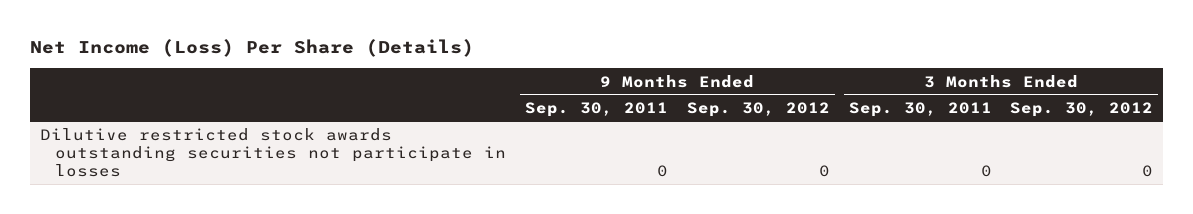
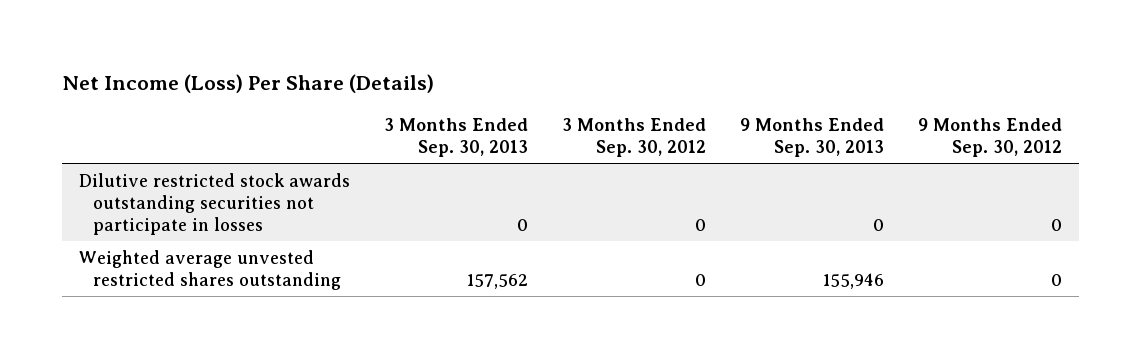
[525,102,669,118] Sep. 30, 2011 -> none
[848,102,992,118] Sep. 30, 2011 -> none
none -> [383,117,528,157] 3 Months Ended Sep. 30, 2013
none -> [739,117,884,157] 9 Months Ended Sep. 30, 2013
none -> [78,249,342,290] Weighted average unvested restricted shares outstanding

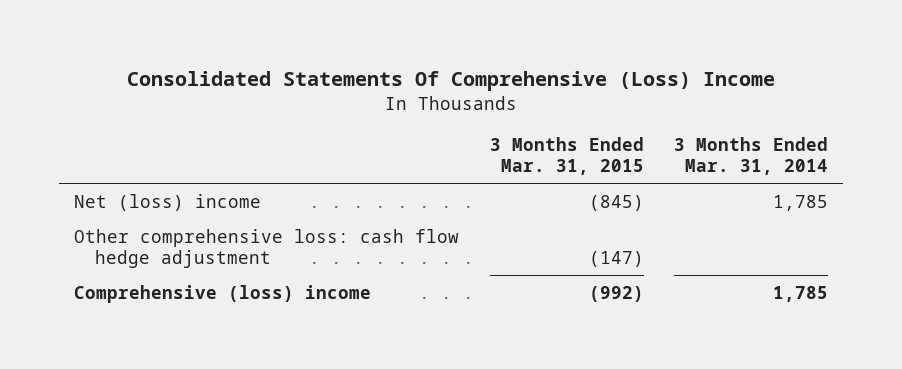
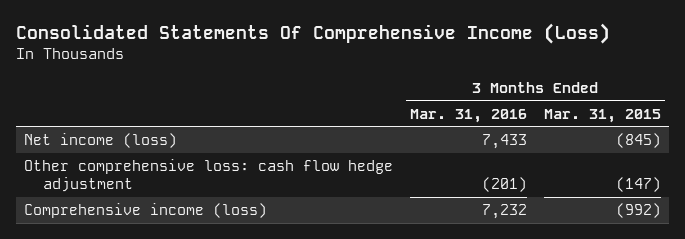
[127,71,776,92] Consolidated Statements Of Comprehensive (Loss) Income -> [15,23,610,45] Consolidated Statements Of Comprehensive Income (Loss)
[673,136,828,176] 3 Months Ended Mar. 31, 2014 -> none
none -> [409,108,527,123] Mar. 31, 2016
[74,193,262,211] Net (loss) income -> [24,133,178,149] Net income (loss)
[74,284,372,303] Comprehensive (loss) income -> [24,203,268,219] Comprehensive income (loss)

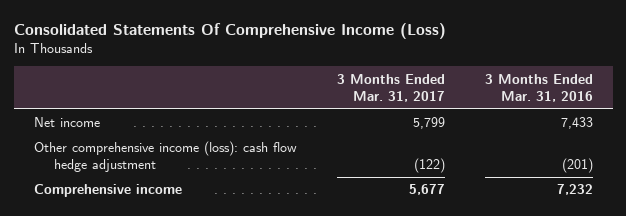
[543,108,661,123] Mar. 31, 2015 -> none
none -> [336,73,445,102] 3 Months Ended Mar. 31, 2017
[24,133,178,149] Net income (loss) -> [33,117,100,128] Net income
[24,159,394,192] Other comprehensive loss: cash flow hedge adjustment -> [33,141,297,173] Other comprehensive income (loss): cash flow hedge adjustment
[24,203,268,219] Comprehensive income (loss) -> [33,184,182,198] Comprehensive income

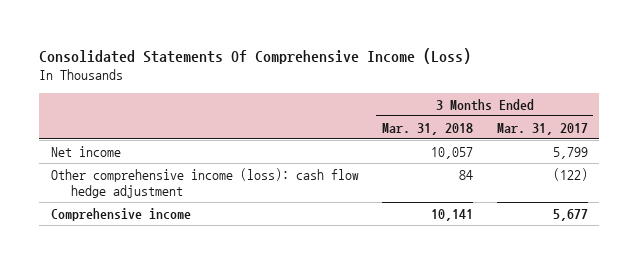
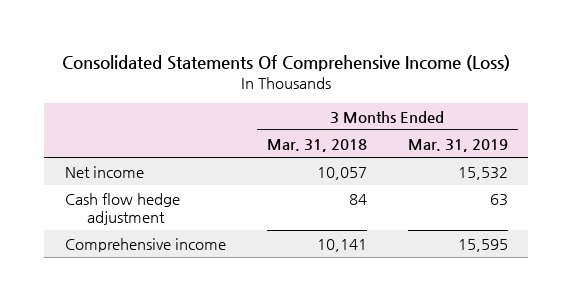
[496,122,588,135] Mar. 31, 2017 -> none
none -> [407,138,508,152] Mar. 31, 2019
[50,167,359,198] Other comprehensive income (loss): cash flow hedge adjustment -> [64,192,180,225] Cash flow hedge adjustment

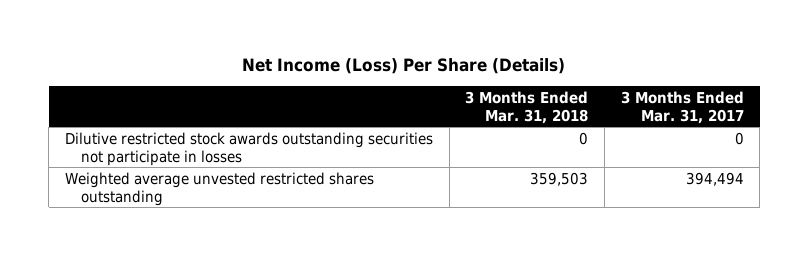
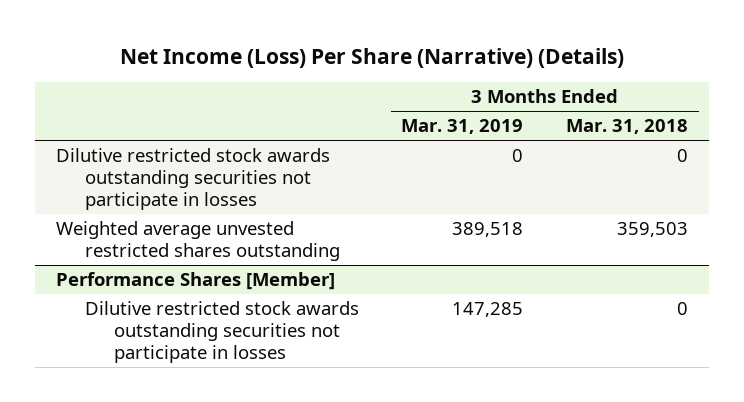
[242,58,566,75] Net Income (Loss) Per Share (Details) -> [120,47,625,68] Net Income (Loss) Per Share (Narrative) (Details)
[620,90,744,124] 3 Months Ended Mar. 31, 2017 -> none
none -> [401,119,524,135] Mar. 31, 2019
none -> [56,272,336,291] Performance Shares [Member]
none -> [84,301,359,363] Dilutive restricted stock awards outstanding securities not participate in losses

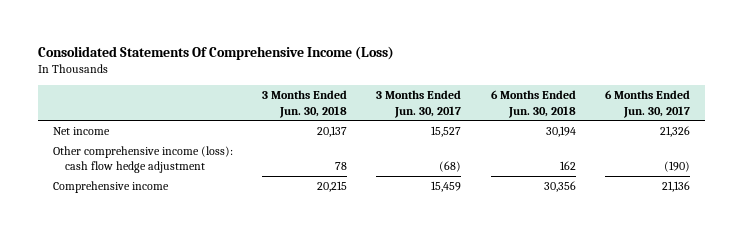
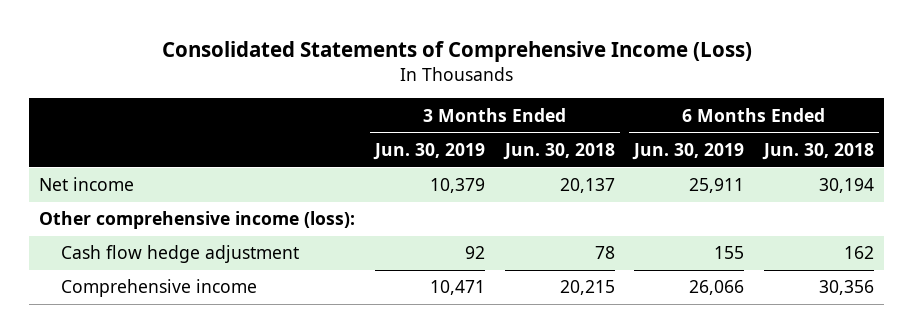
[38,46,395,61] Consolidated Statements Of Comprehensive Income (Loss) -> [161,40,752,62] Consolidated Statements of Comprehensive Income (Loss)
[376,90,462,118] 3 Months Ended Jun. 30, 2017 -> none
[605,90,691,118] 6 Months Ended Jun. 30, 2017 -> none
none -> [372,143,485,161] Jun. 30, 2019
none -> [632,143,745,161] Jun. 30, 2019
none -> [39,211,356,230] Other comprehensive income (loss):
[52,145,233,174] Other comprehensive income (loss): cash flow hedge adjustment -> [60,245,299,264] Cash flow hedge adjustment

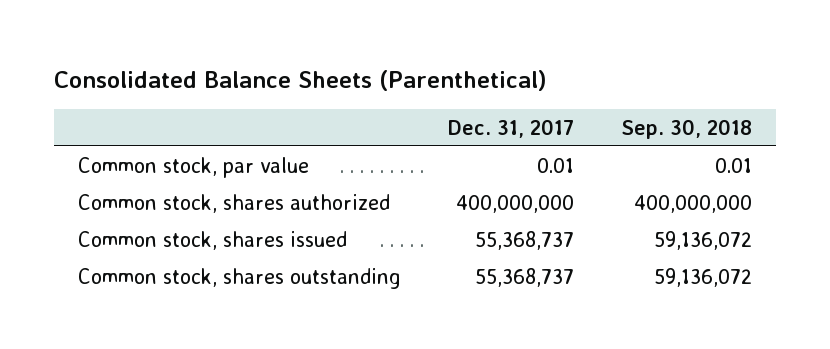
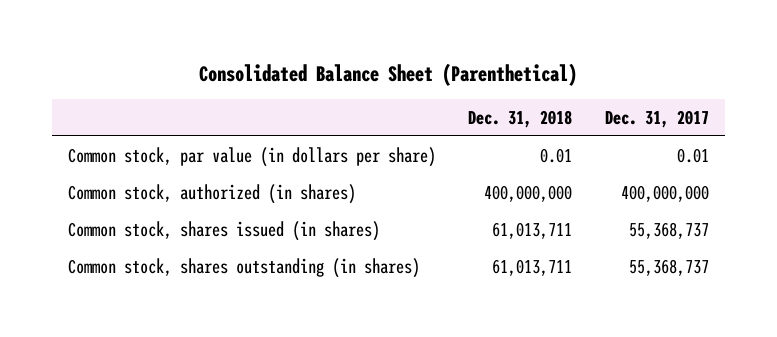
[54,69,548,91] Consolidated Balance Sheets (Parenthetical) -> [199,62,578,86] Consolidated Balance Sheet (Parenthetical)
[621,118,753,139] Sep. 30, 2018 -> none
none -> [468,109,573,128] Dec. 31, 2018
[77,156,309,178] Common stock, par value -> [68,146,437,167] Common stock, par value (in dollars per share)
[77,193,390,213] Common stock, shares authorized -> [68,183,357,204] Common stock, authorized (in shares)
[77,230,347,250] Common stock, shares issued -> [68,220,381,241] Common stock, shares issued (in shares)
[77,267,401,289] Common stock, shares outstanding -> [68,257,421,278] Common stock, shares outstanding (in shares)

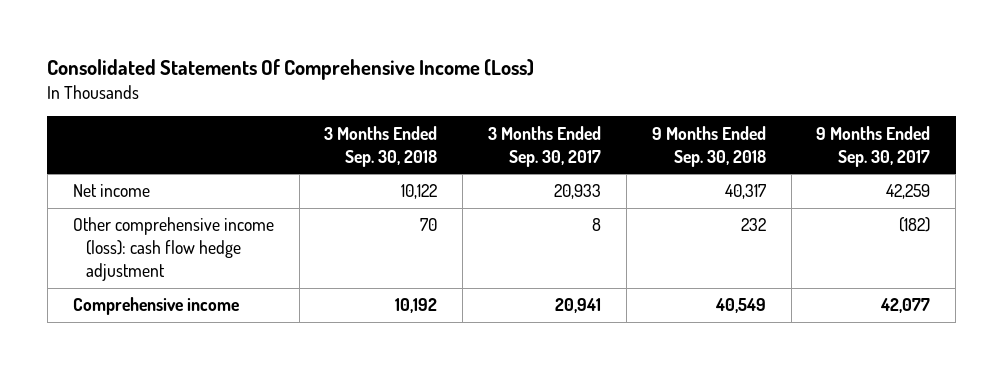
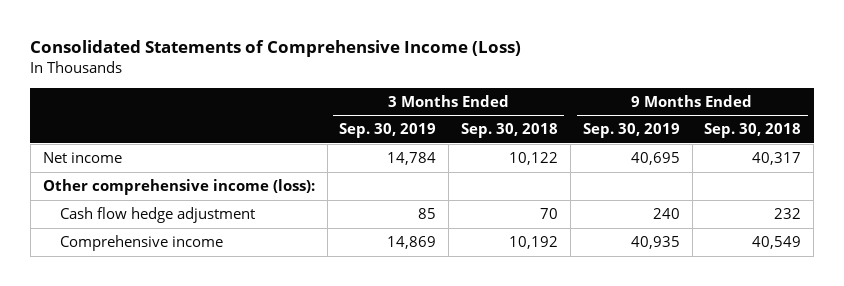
[47,58,535,80] Consolidated Statements Of Comprehensive Income (Loss) -> [30,40,522,58] Consolidated Statements of Comprehensive Income (Loss)
[488,125,602,167] 3 Months Ended Sep. 30, 2017 -> none
[816,125,931,167] 9 Months Ended Sep. 30, 2017 -> none
none -> [339,123,437,139] Sep. 30, 2019
none -> [582,123,680,139] Sep. 30, 2019
none -> [42,179,315,196] Other comprehensive income (loss):
[72,217,274,282] Other comprehensive income (loss): cash flow hedge adjustment -> [59,207,255,224] Cash flow hedge adjustment

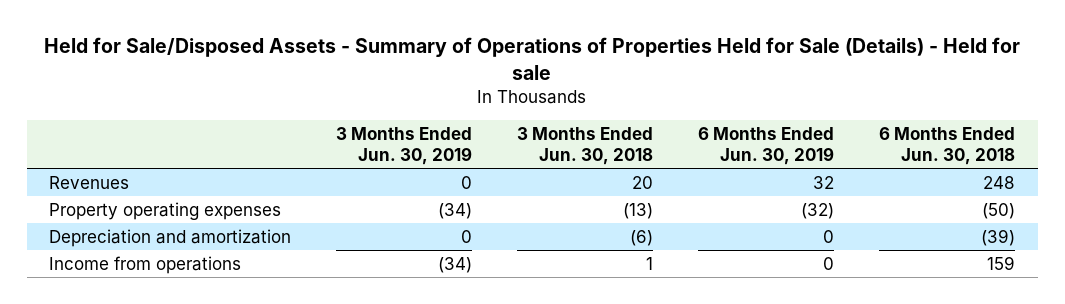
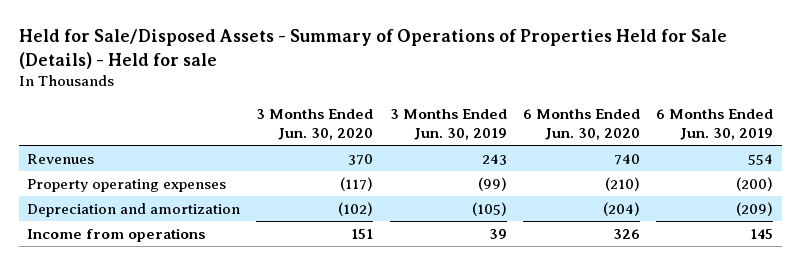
[517,126,654,165] 3 Months Ended Jun. 30, 2018 -> none
[879,126,1016,165] 6 Months Ended Jun. 30, 2018 -> none
none -> [256,109,374,141] 3 Months Ended Jun. 30, 2020
none -> [522,109,640,141] 6 Months Ended Jun. 30, 2020
[461,175,473,189] 0 -> [481,153,507,165] 243
[813,175,835,189] 32 -> [748,153,774,165] 554
[438,202,473,219] (34) -> [477,176,507,191] (99)
[801,202,835,219] (32) -> [736,176,774,191] (200)
[461,229,473,243] 0 -> [471,201,507,216] (105)
[823,229,835,243] 0 -> [736,201,774,216] (209)
[438,256,473,273] (34) -> [488,228,507,239] 39
[823,256,835,270] 0 -> [750,228,774,239] 145

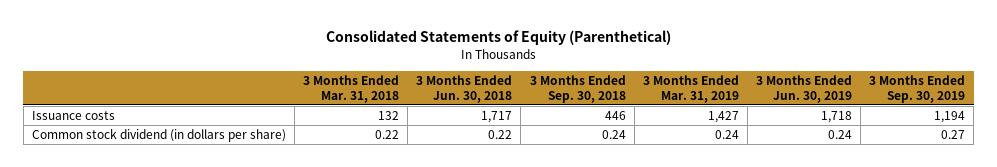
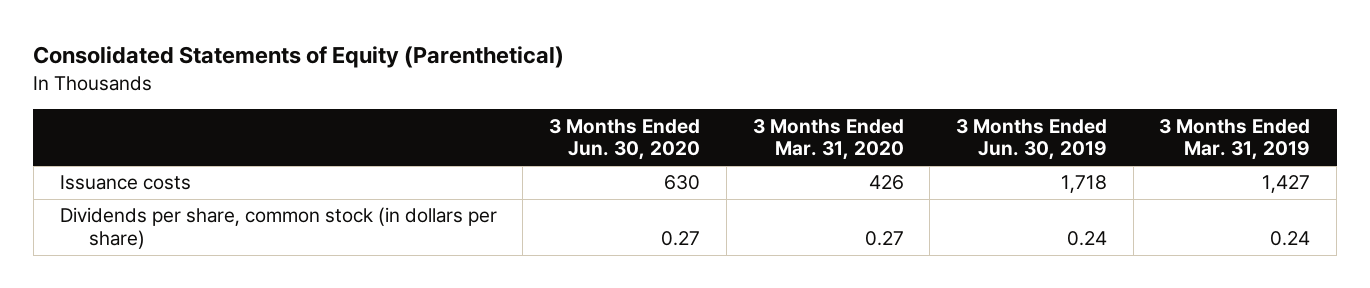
[303,74,400,103] 3 Months Ended Mar. 31, 2018 -> none
[416,74,513,103] 3 Months Ended Jun. 30, 2018 -> none
[529,74,626,103] 3 Months Ended Sep. 30, 2018 -> none
[869,74,966,103] 3 Months Ended Sep. 30, 2019 -> none
none -> [549,118,701,161] 3 Months Ended Jun. 30, 2020
none -> [752,118,904,161] 3 Months Ended Mar. 31, 2020
[31,128,286,143] Common stock dividend (in dollars per share) -> [59,207,497,250] Dividends per share, common stock (in dollars per share)

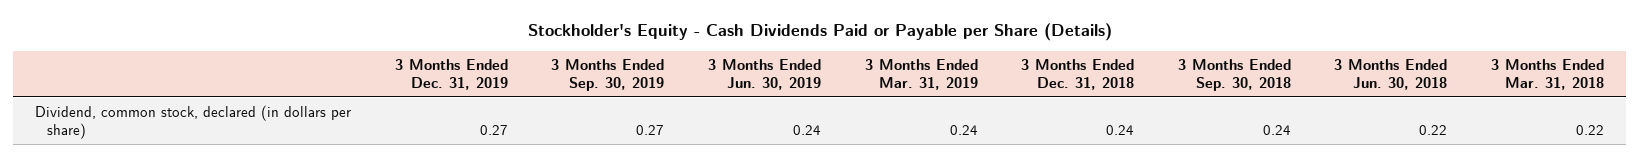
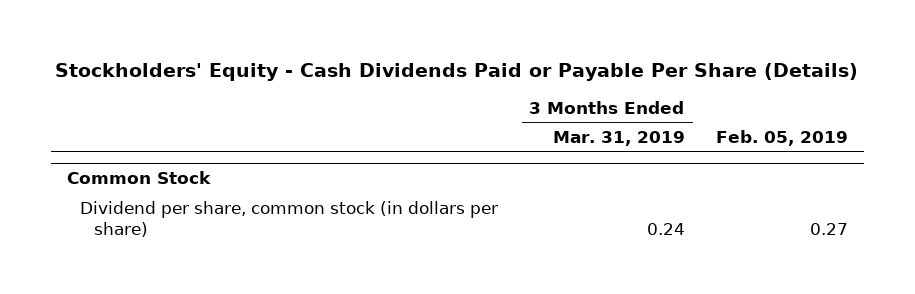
[527,23,1112,42] Stockholder's Equity - Cash Dividends Paid or Payable per Share (Details) -> [55,62,859,81] Stockholders' Equity - Cash Dividends Paid or Payable Per Share (Details)
[394,58,508,91] 3 Months Ended Dec. 31, 2019 -> none
[551,58,665,92] 3 Months Ended Sep. 30, 2019 -> none
[707,58,821,91] 3 Months Ended Jun. 30, 2019 -> none
[1021,58,1135,91] 3 Months Ended Dec. 31, 2018 -> none
[1177,58,1291,92] 3 Months Ended Sep. 30, 2018 -> none
[1334,58,1448,91] 3 Months Ended Jun. 30, 2018 -> none
[1491,58,1605,91] 3 Months Ended Mar. 31, 2018 -> none
none -> [716,130,849,147] Feb. 05, 2019
none -> [66,171,211,185] Common Stock
[35,104,352,140] Dividend, common stock, declared (in dollars per share) -> [80,200,499,237] Dividend per share, common stock (in dollars per share)

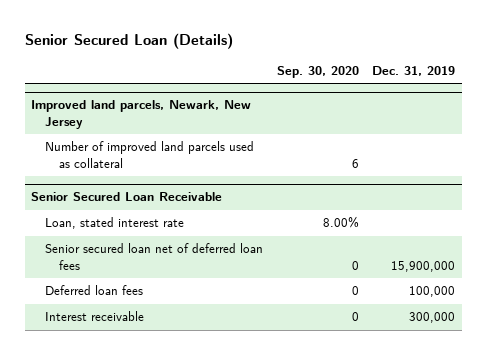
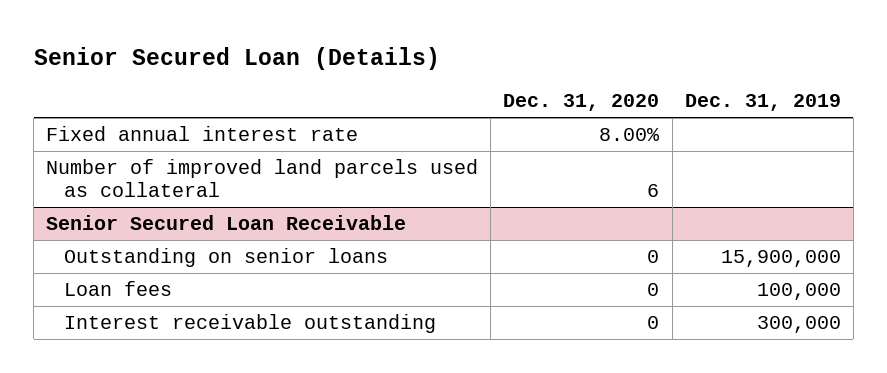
[276,66,359,79] Sep. 30, 2020 -> none
none -> [503,94,660,112] Dec. 31, 2020
[31,100,252,129] Improved land parcels, Newark, New Jersey -> none
none -> [46,125,359,141] Fixed annual interest rate
[45,217,185,230] Loan, stated interest rate -> none
[45,243,264,270] Senior secured loan net of deferred loan fees -> [63,247,388,267] Outstanding on senior loans
[45,285,144,296] Deferred loan fees -> [63,280,172,296] Loan fees
[45,311,145,322] Interest receivable -> [63,313,436,333] Interest receivable outstanding

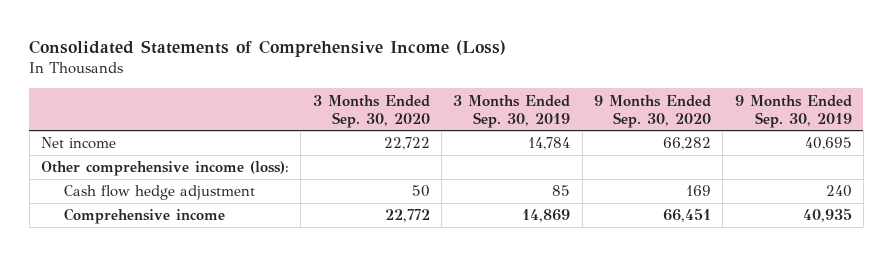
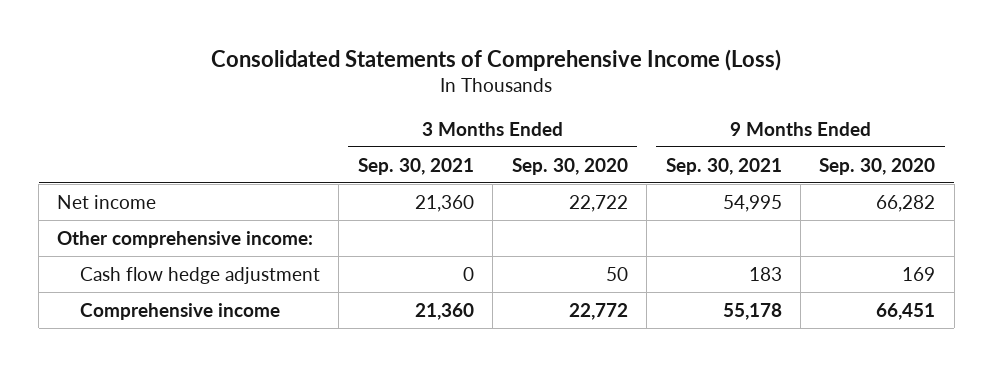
[453,94,571,128] 3 Months Ended Sep. 30, 2019 -> none
[734,94,852,128] 9 Months Ended Sep. 30, 2019 -> none
none -> [357,157,474,175] Sep. 30, 2021
none -> [665,157,782,175] Sep. 30, 2021
[41,161,290,177] Other comprehensive income (loss): -> [57,230,314,248] Other comprehensive income:

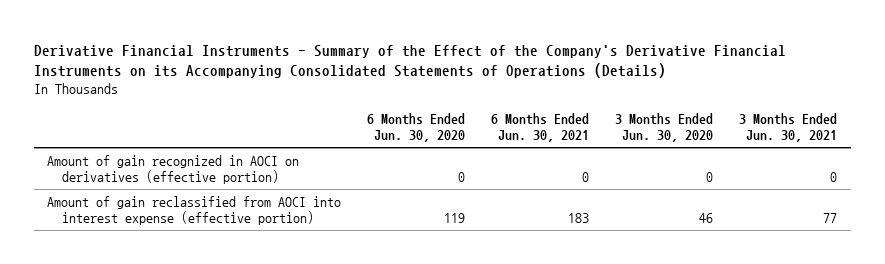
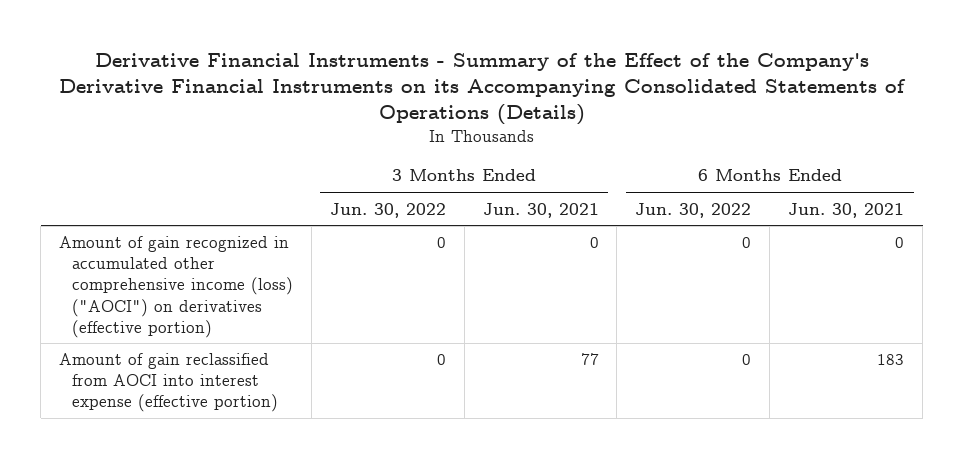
[367,113,466,142] 6 Months Ended Jun. 30, 2020 -> none
[615,113,714,142] 3 Months Ended Jun. 30, 2020 -> none
none -> [329,202,446,218] Jun. 30, 2022
none -> [635,202,752,218] Jun. 30, 2022
[47,154,300,184] Amount of gain recognized in AOCI on derivatives (effective portion) -> [59,236,293,338] Amount of gain recognized in accumulated other comprehensive income (loss) ("AOCI") on derivatives (effective portion)

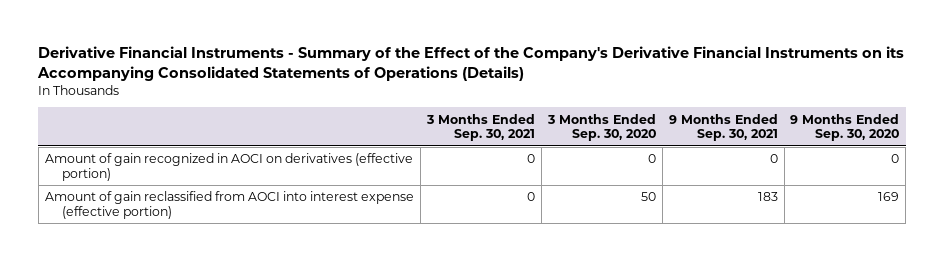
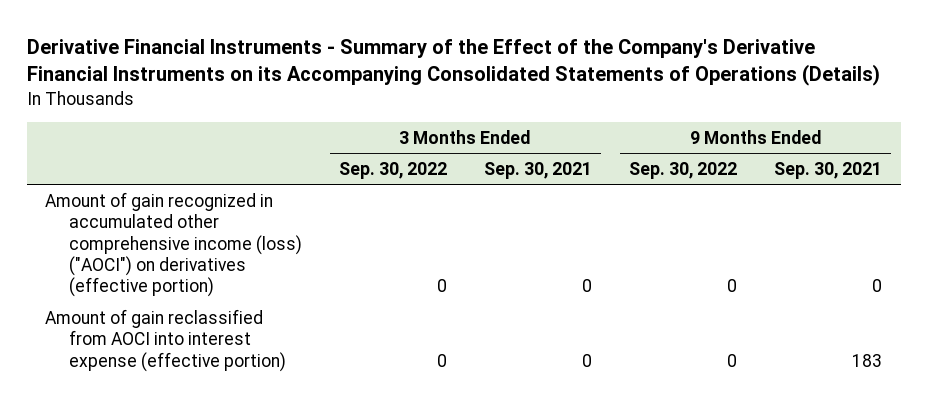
[546,113,656,142] 3 Months Ended Sep. 30, 2020 -> none
[790,113,900,142] 9 Months Ended Sep. 30, 2020 -> none
none -> [338,162,447,180] Sep. 30, 2022
none -> [629,162,738,180] Sep. 30, 2022
[44,153,413,182] Amount of gain recognized in AOCI on derivatives (effective portion) -> [45,191,302,298] Amount of gain recognized in accumulated other comprehensive income (loss) ("AOCI") on derivatives (effective portion)

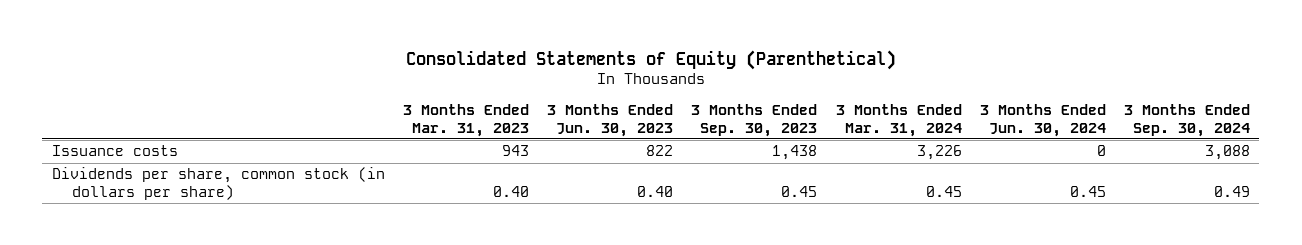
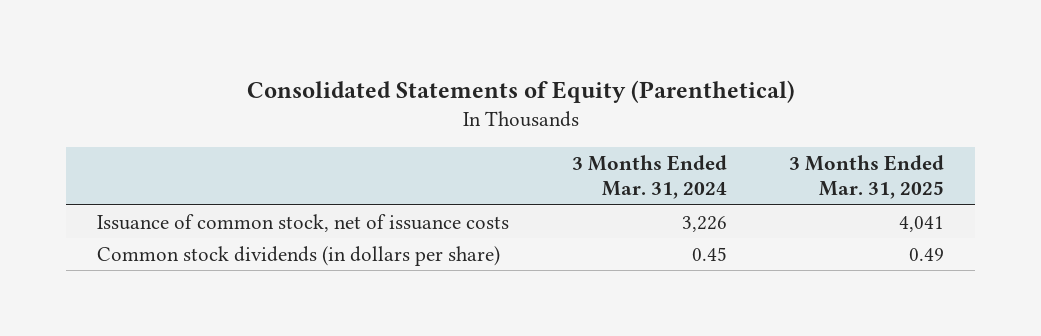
[402,103,529,137] 3 Months Ended Mar. 31, 2023 -> none
[547,103,674,137] 3 Months Ended Jun. 30, 2023 -> none
[691,103,818,137] 3 Months Ended Sep. 30, 2023 -> none
[979,103,1106,137] 3 Months Ended Jun. 30, 2024 -> none
[1123,103,1250,137] 3 Months Ended Sep. 30, 2024 -> none
none -> [789,155,945,200] 3 Months Ended Mar. 31, 2025
[51,145,178,157] Issuance costs -> [97,213,510,232] Issuance of common stock, net of issuance costs
[51,167,385,200] Dividends per share, common stock (in dollars per share) -> [97,245,501,266] Common stock dividends (in dollars per share)

